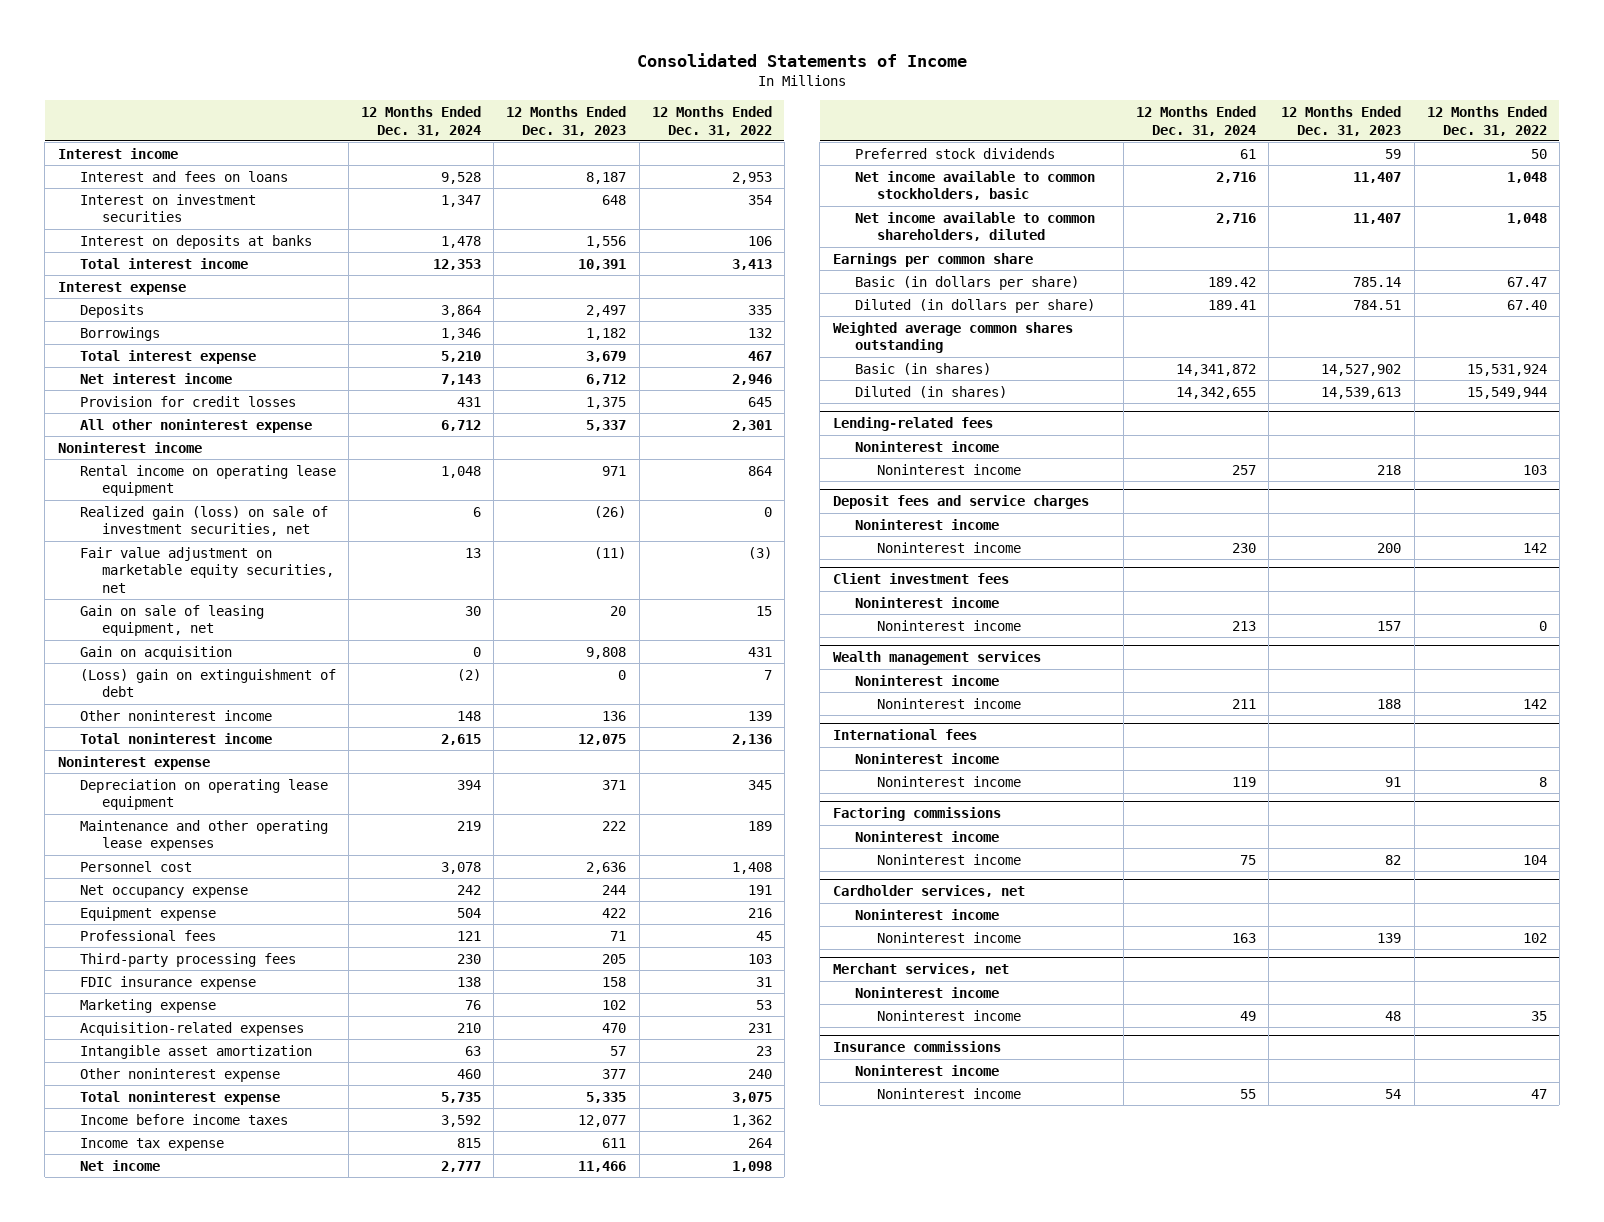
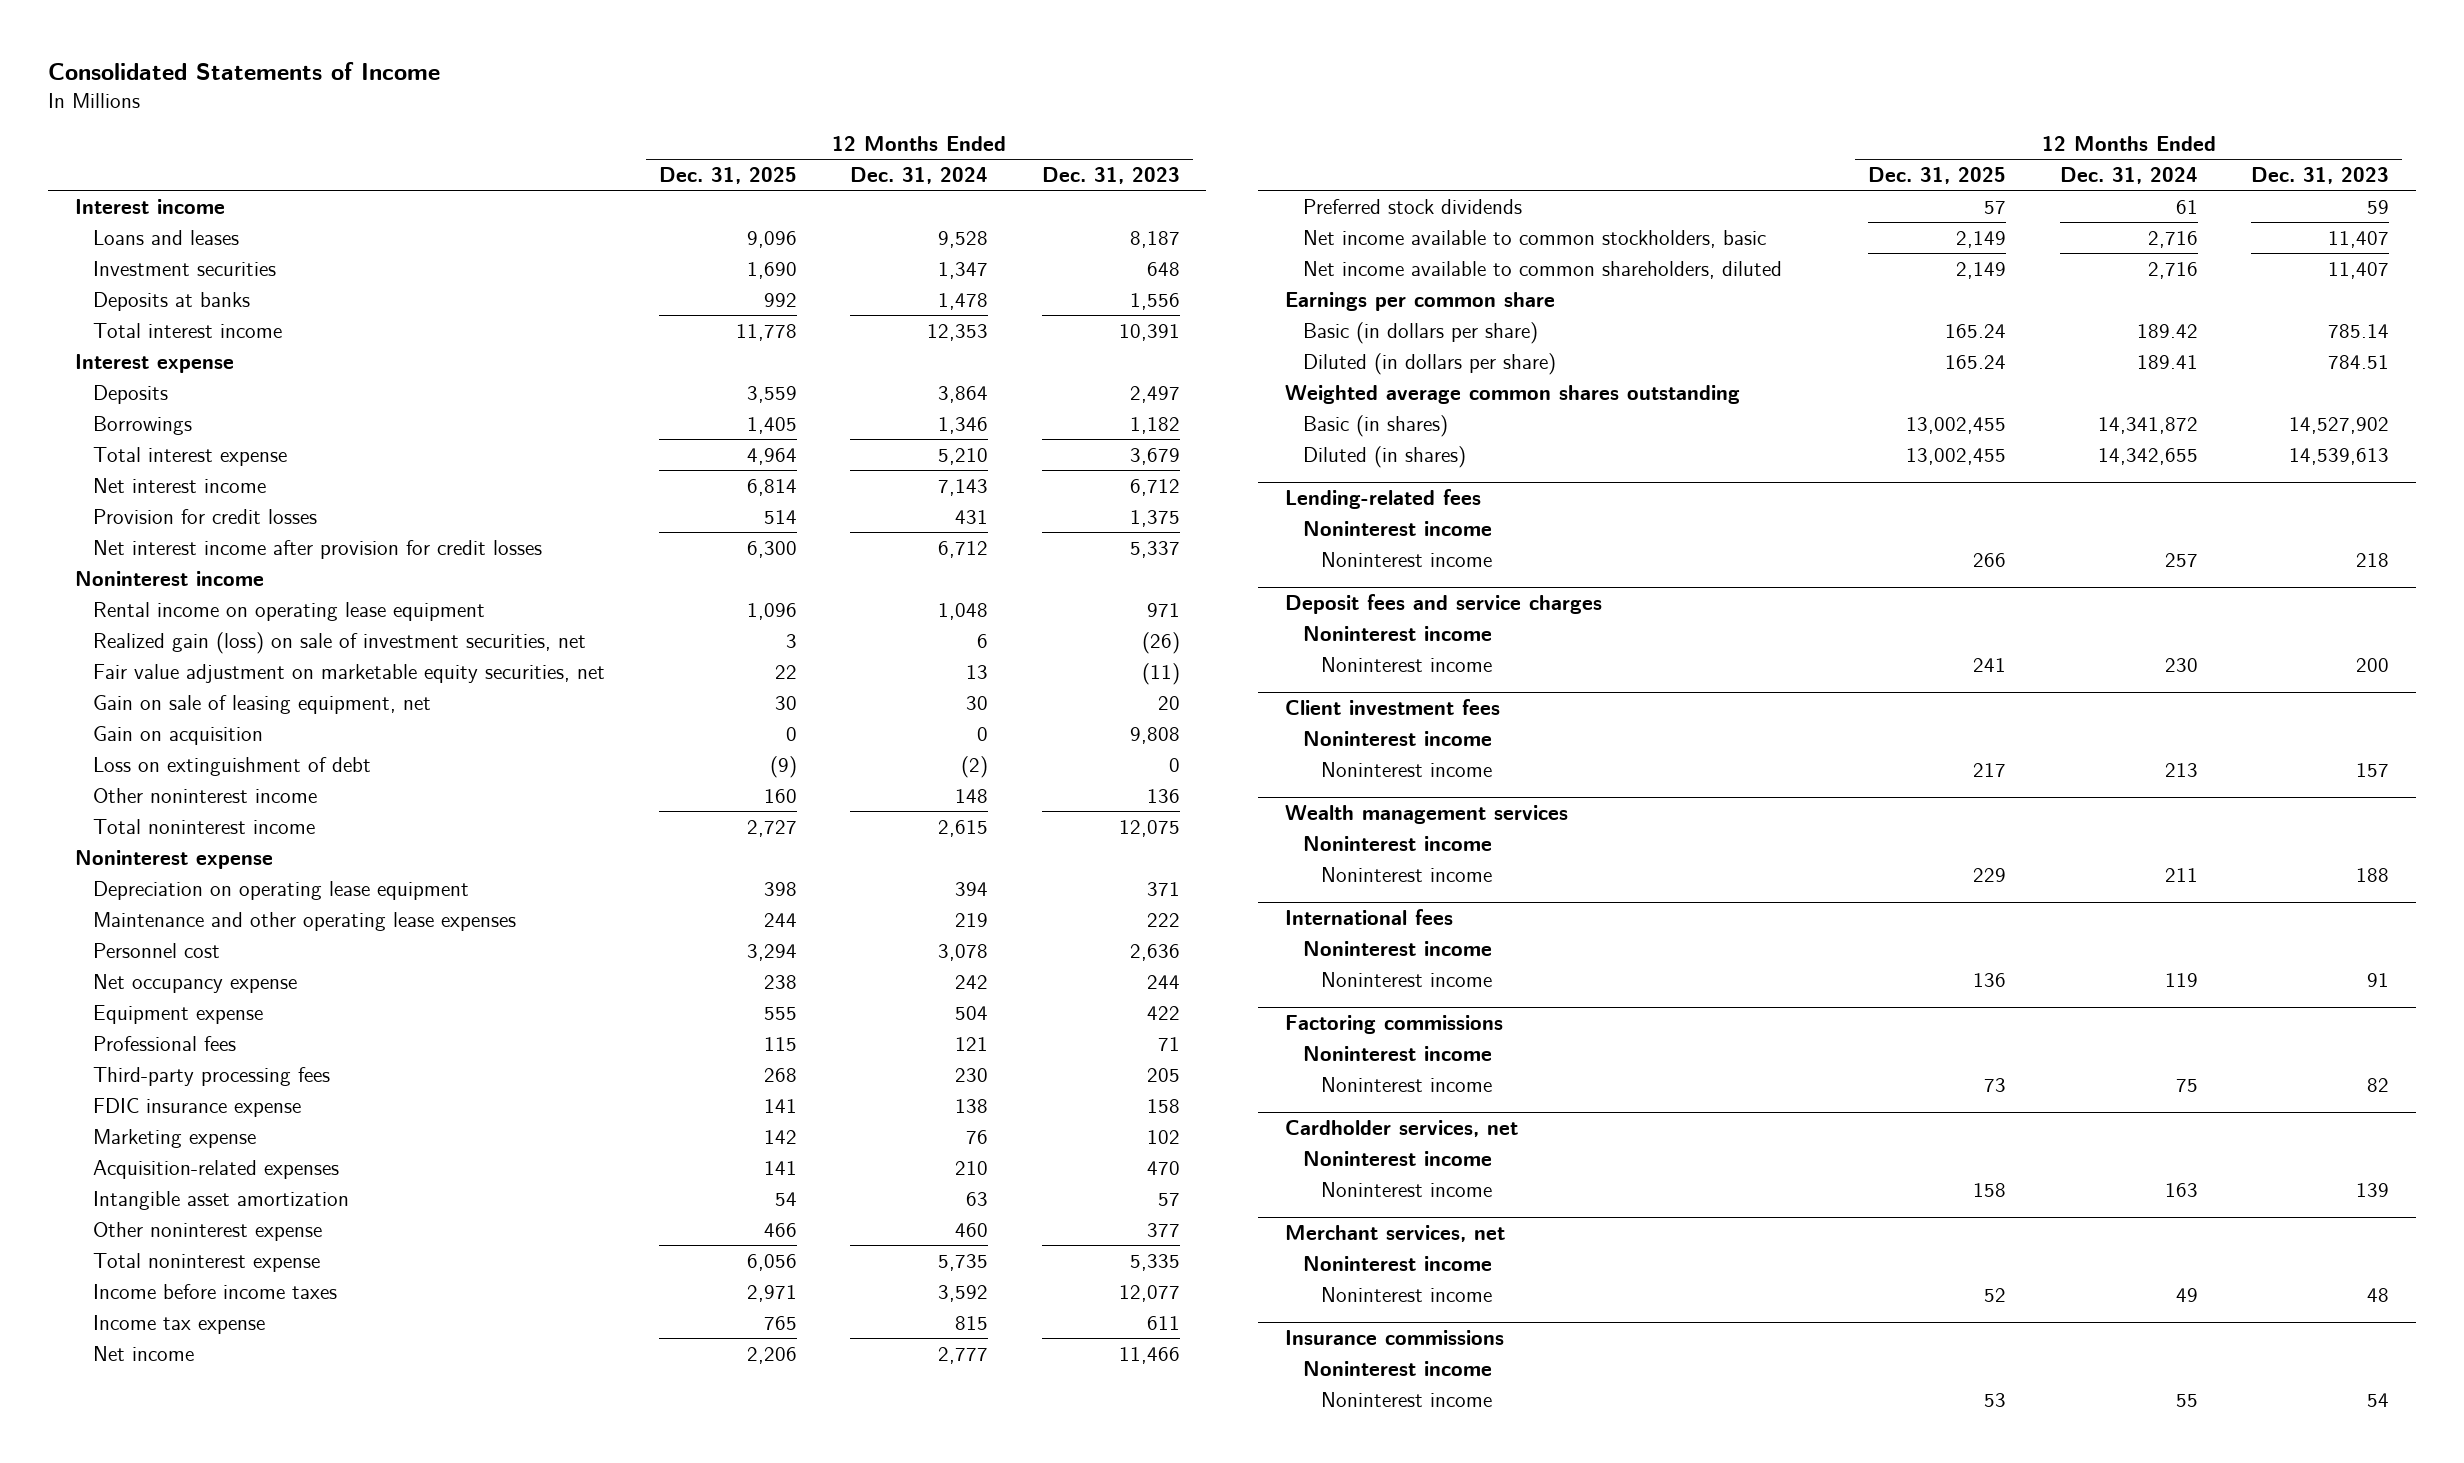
[651,105,772,136] 12 Months Ended Dec. 31, 2022 -> none
none -> [658,167,797,185] Dec. 31, 2025
[79,170,288,182] Interest and fees on loans -> [93,229,240,245] Loans and leases
[79,193,256,223] Interest on investment securities -> [93,260,277,276] Investment securities
[79,234,312,249] Interest on deposits at banks -> [93,291,251,311] Deposits at banks
[79,418,312,433] All other noninterest expense -> [93,539,543,559] Net interest income after provision for credit losses
[79,668,336,698] (Loss) gain on extinguishment of debt -> [93,756,372,776] Loss on extinguishment of debt

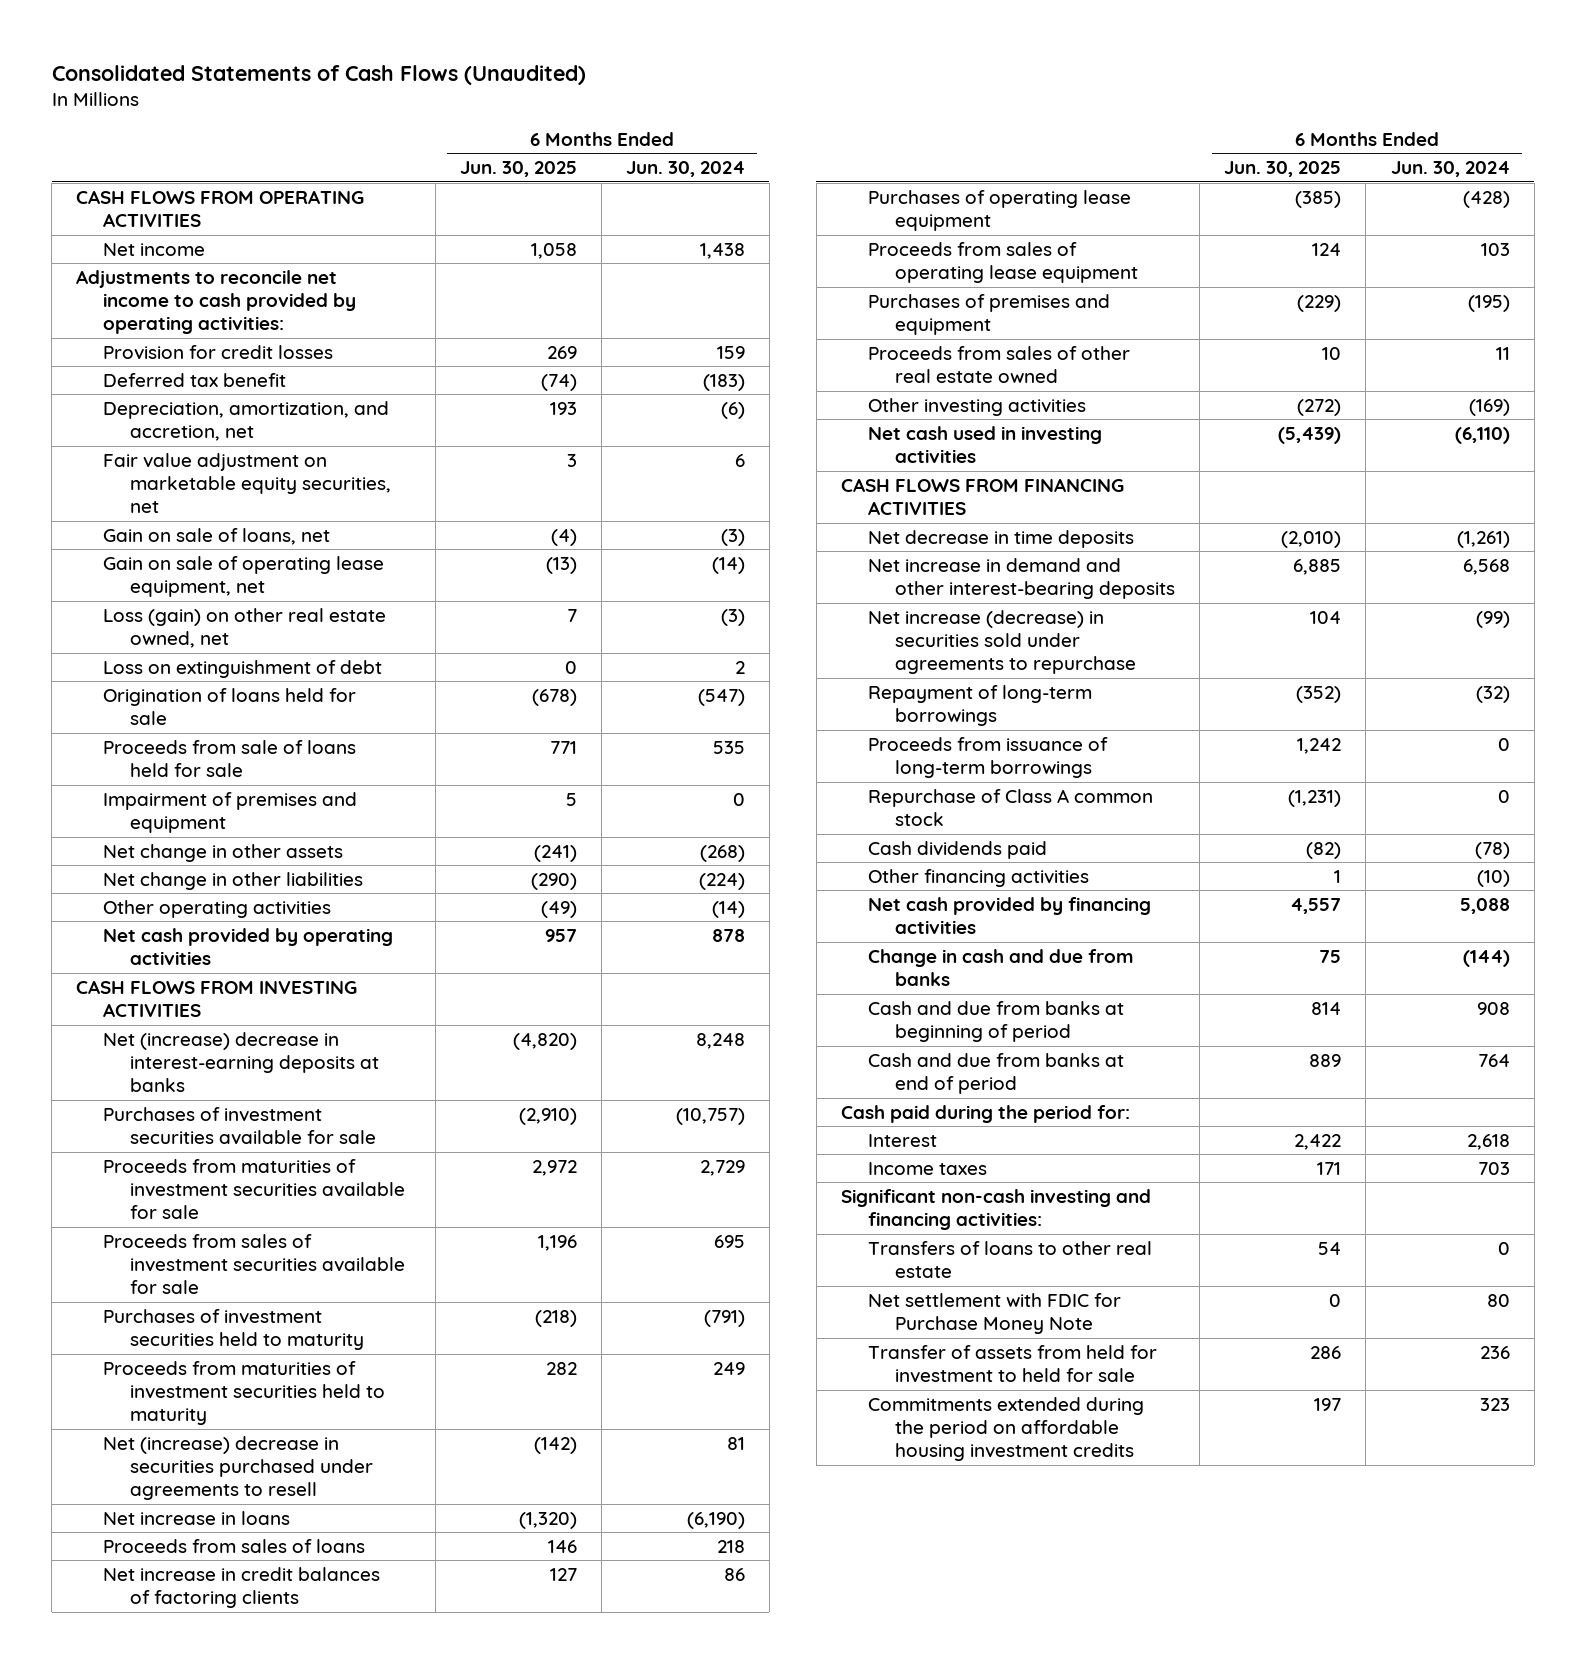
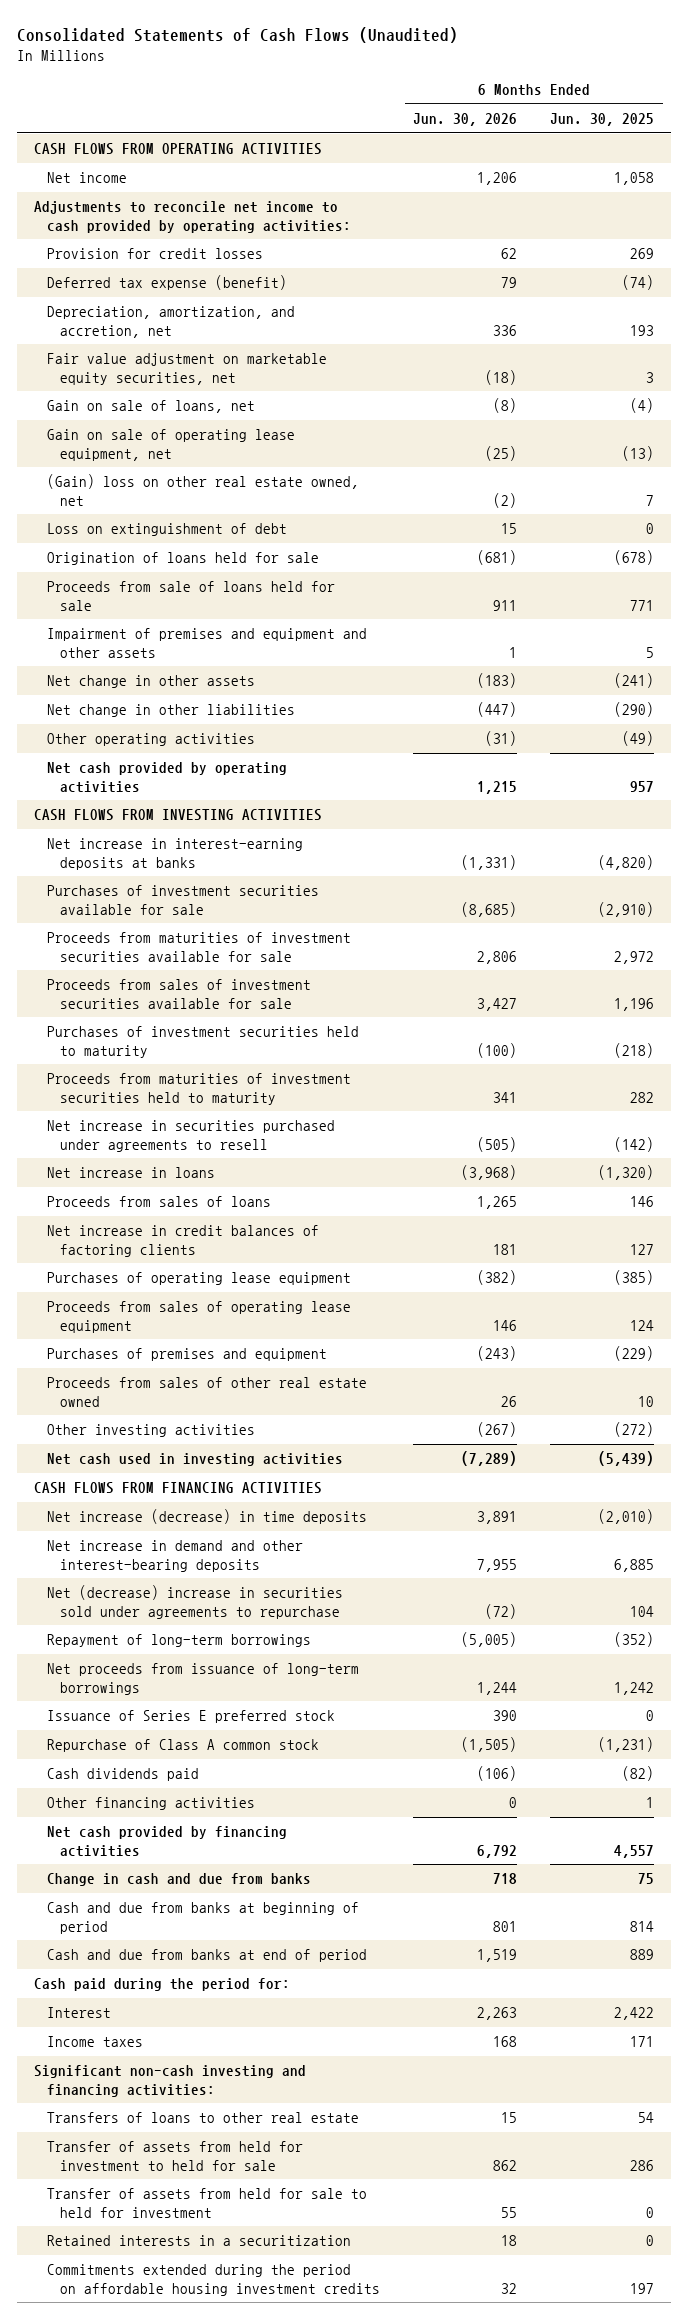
[625,161,745,178] Jun. 30, 2024 -> none
none -> [413,113,518,127] Jun. 30, 2026
[103,372,287,387] Deferred tax benefit -> [47,275,288,291] Deferred tax expense (benefit)
[103,607,387,649] Loss (gain) on other real estate owned, net -> [47,474,360,506] (Gain) loss on other real estate owned, net
[103,791,358,834] Impairment of premises and equipment -> [47,628,368,658] Impairment of premises and equipment and other assets
[103,1031,380,1093] Net (increase) decrease in interest-earning deposits at banks -> [47,838,304,870] Net increase in interest-earning deposits at banks
[103,1435,374,1501] Net (increase) decrease in securities purchased under agreements to resell -> [47,1120,336,1152] Net increase in securities purchased under agreements to resell
[868,529,1135,548] Net decrease in time deposits -> [47,1509,368,1525] Net increase (decrease) in time deposits
[868,609,1137,675] Net increase (decrease) in securities sold under agreements to repurchase -> [47,1585,344,1619] Net (decrease) increase in securities sold under agreements to repurchase
[868,736,1109,779] Proceeds from issuance of long-term borrowings -> [47,1663,360,1695] Net proceeds from issuance of long-term borrowings
none -> [47,1710,336,1724] Issuance of Series E preferred stock
[868,1292,1122,1335] Net settlement with FDIC for Purchase Money Note -> none
none -> [47,2188,368,2218] Transfer of assets from held for sale to held for investment
none -> [47,2235,352,2247] Retained interests in a securitization

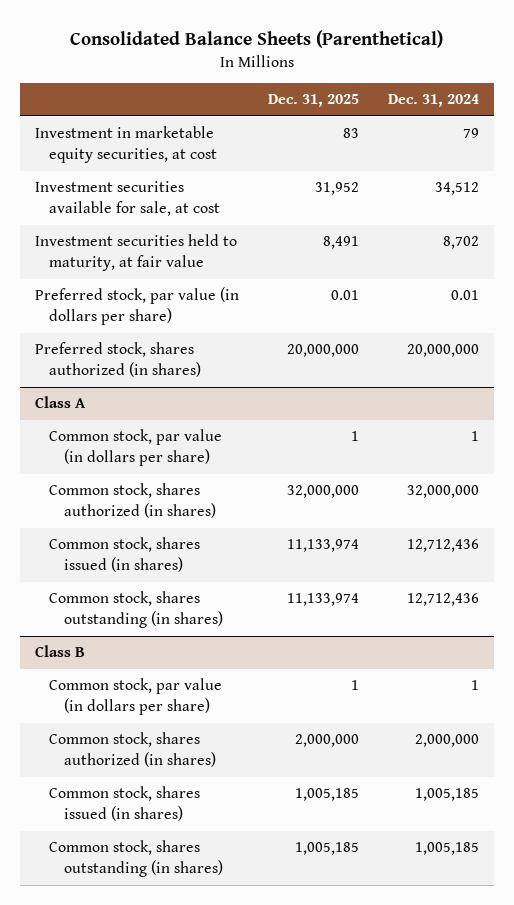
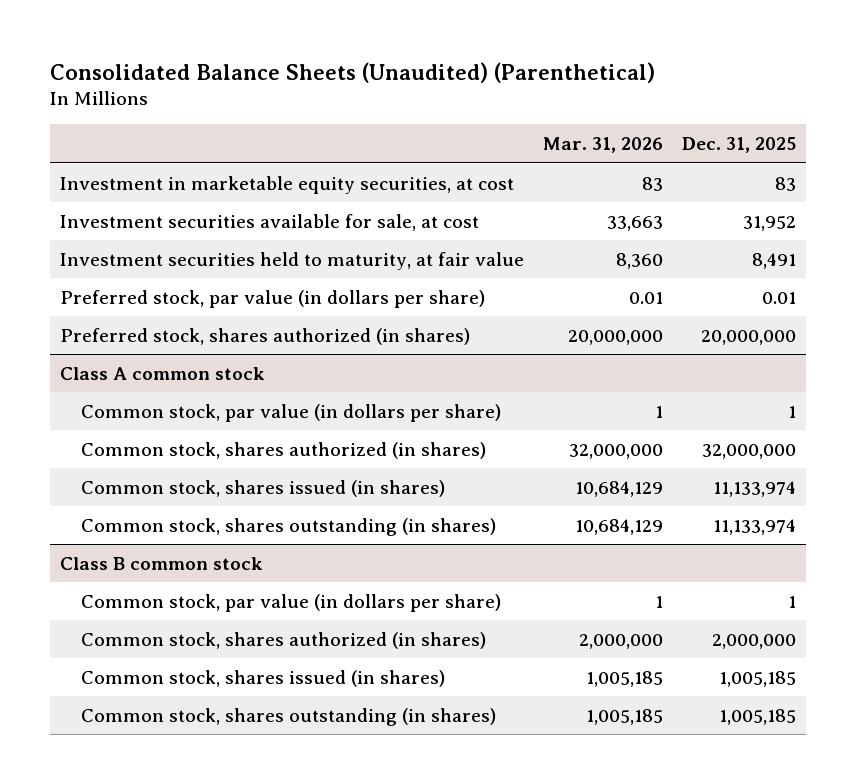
[70,30,444,49] Consolidated Balance Sheets (Parenthetical) -> [50,61,656,83] Consolidated Balance Sheets (Unaudited) (Parenthetical)
[388,94,480,108] Dec. 31, 2024 -> none
none -> [542,137,663,154] Mar. 31, 2026
[34,396,86,409] Class A -> [59,366,265,380] Class A common stock
[34,645,85,658] Class B -> [59,556,263,570] Class B common stock

